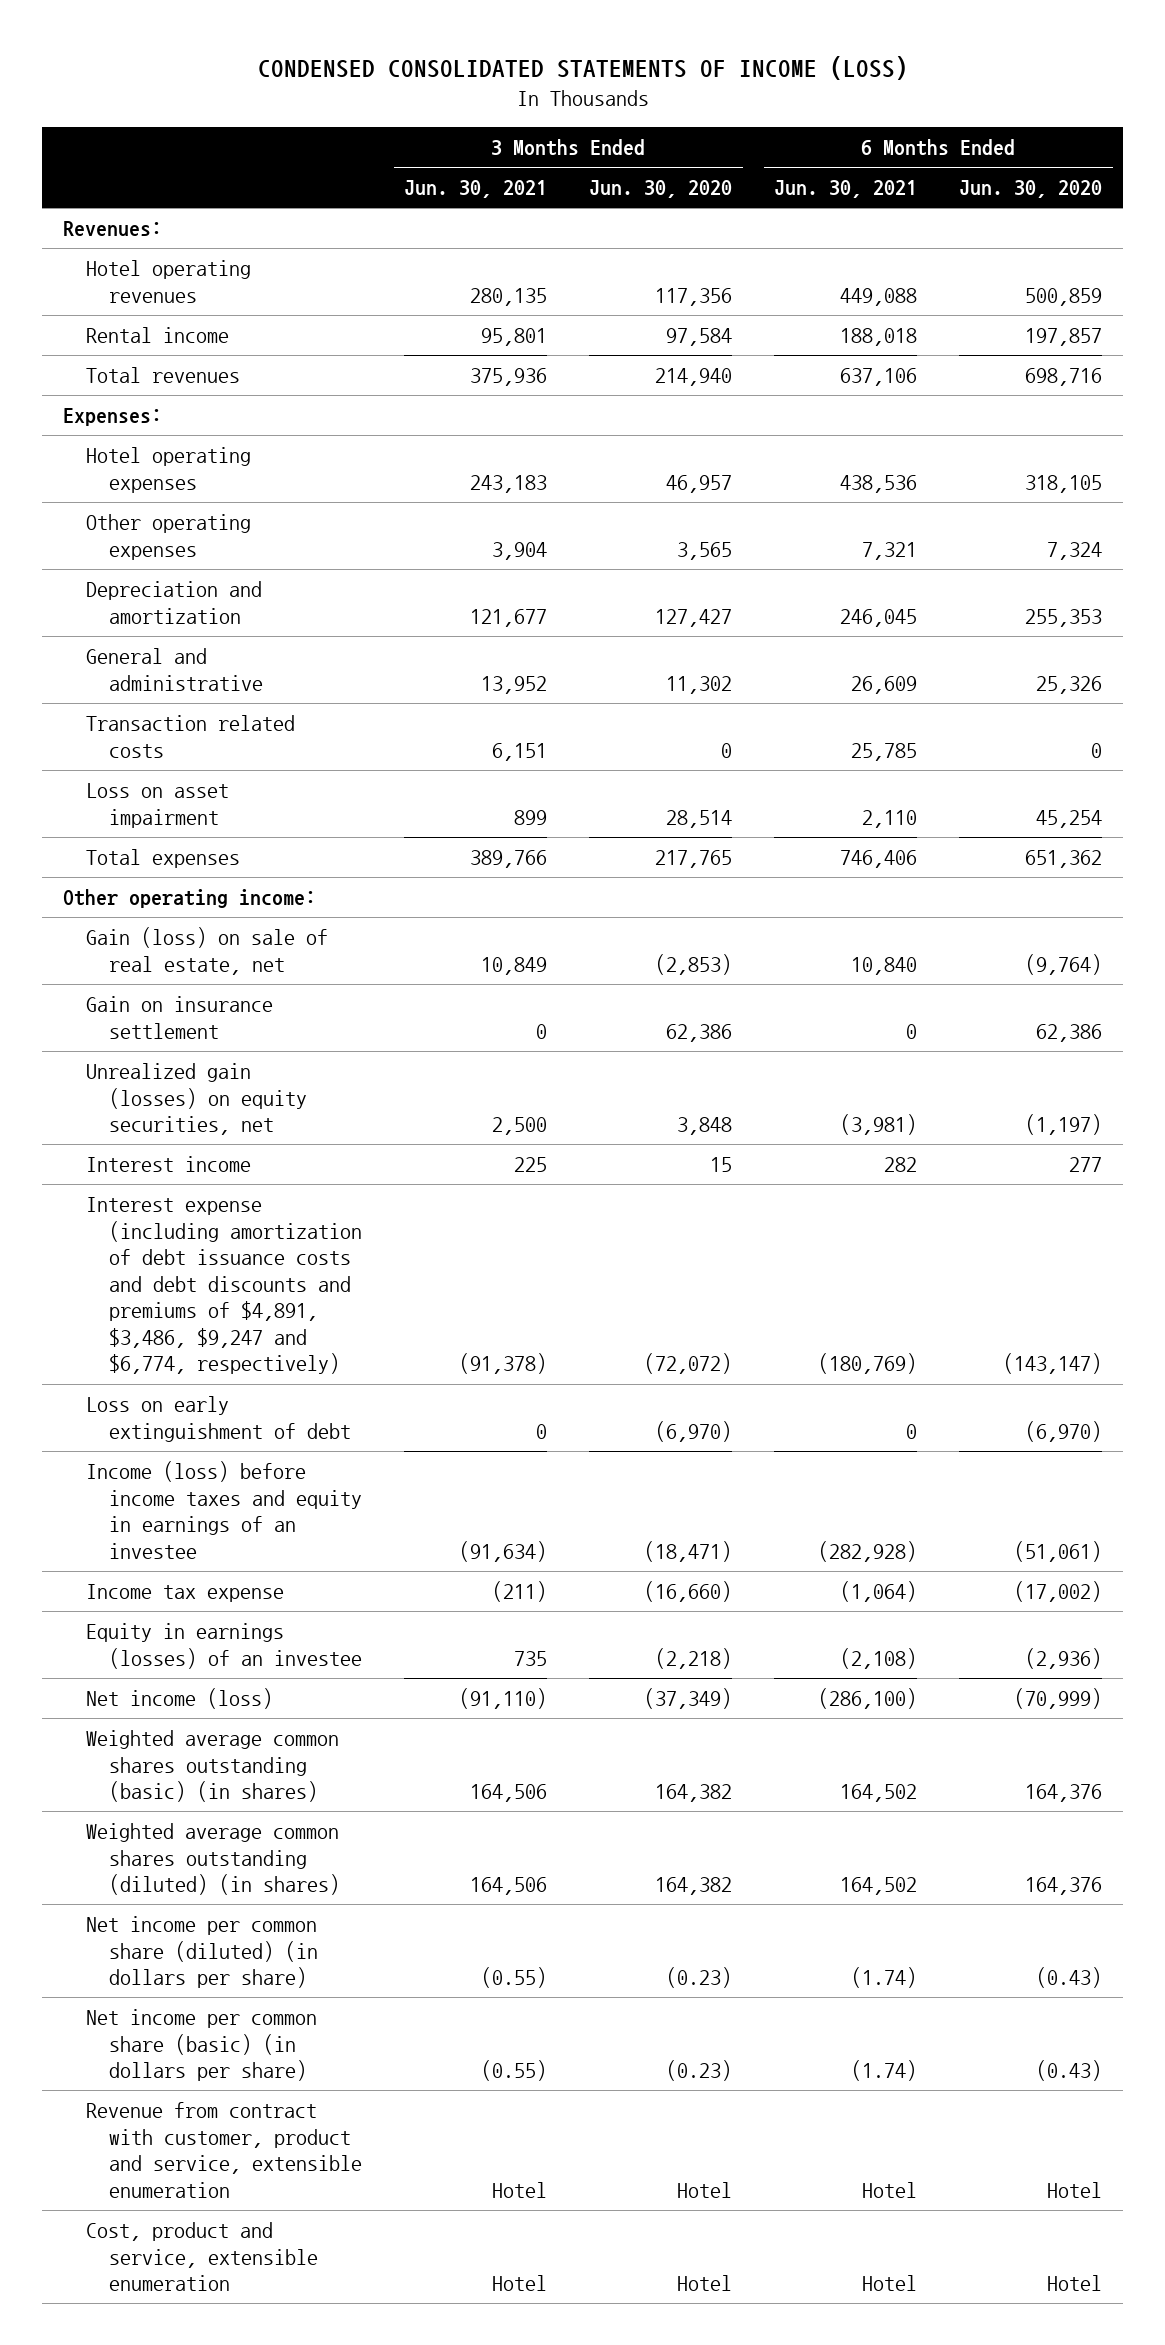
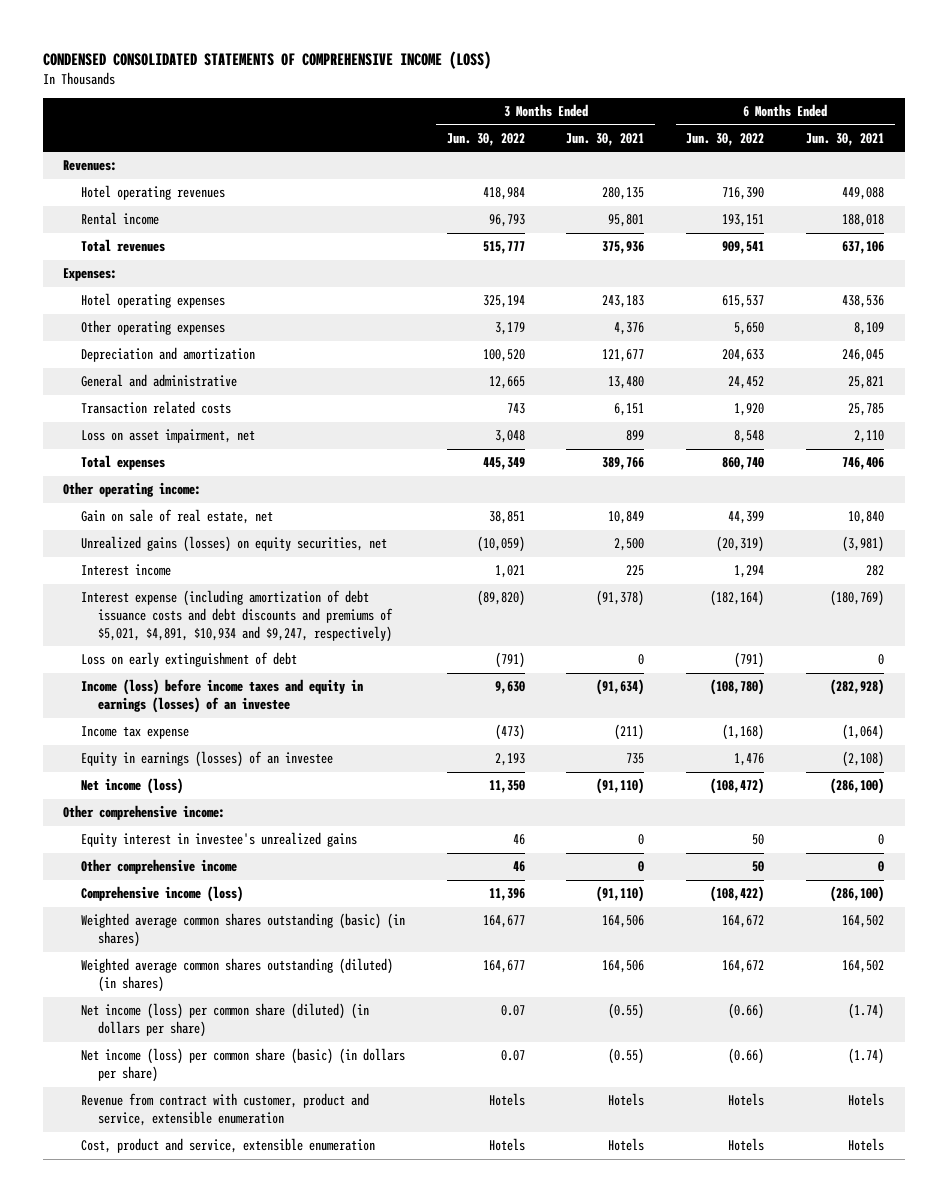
[257,55,908,80] CONDENSED CONSOLIDATED STATEMENTS OF INCOME (LOSS) -> [42,50,491,69] CONDENSED CONSOLIDATED STATEMENTS OF COMPREHENSIVE INCOME (LOSS)
[589,180,733,199] Jun. 30, 2020 -> none
[959,180,1103,199] Jun. 30, 2020 -> none
none -> [446,132,525,146] Jun. 30, 2022
none -> [686,132,765,146] Jun. 30, 2022
[492,541,548,560] 3,904 -> [614,322,645,336] 4,376
[862,541,918,560] 7,321 -> [854,322,885,336] 8,109
[481,675,548,694] 13,952 -> [608,376,645,390] 13,480
[851,675,918,694] 26,609 -> [848,376,885,390] 25,821
[86,783,230,828] Loss on asset impairment -> [80,429,255,444] Loss on asset impairment, net
[86,996,274,1039] Gain on insurance settlement -> none
[86,927,329,975] Gain (loss) on sale of real estate, net -> [80,509,273,525] Gain on sale of real estate, net
[86,1063,308,1136] Unrealized gain (losses) on equity securities, net -> [80,536,387,553] Unrealized gains (losses) on equity securities, net
[86,1197,363,1375] Interest expense (including amortization of debt issuance costs and debt discounts and premiums of $4,891, $3,486, $9,247 and $6,774, respectively) -> [80,590,394,643] Interest expense (including amortization of debt issuance costs and debt discounts and premiums of $5,021, $4,891, $10,934 and $9,247, respectively)
[86,1461,363,1559] Income (loss) before income taxes and equity in earnings of an investee -> [80,679,363,714] Income (loss) before income taxes and equity in earnings (losses) of an investee
none -> [63,805,226,821] Other comprehensive income:
none -> [80,832,357,848] Equity interest in investee's unrealized gains
none -> [80,859,237,875] Other comprehensive income
none -> [80,886,243,903] Comprehensive income (loss)
[86,1916,319,1989] Net income per common share (diluted) (in dollars per share) -> [80,1003,369,1038] Net income (loss) per common share (diluted) (in dollars per share)
[86,2009,318,2082] Net income per common share (basic) (in dollars per share) -> [80,1048,405,1083] Net income (loss) per common share (basic) (in dollars per share)
[492,2181,548,2198] Hotel -> [608,1093,645,1107] Hotels
[862,2181,918,2198] Hotel -> [848,1093,885,1107] Hotels
[492,2275,548,2292] Hotel -> [608,1138,645,1152] Hotels
[862,2275,918,2292] Hotel -> [848,1138,885,1152] Hotels

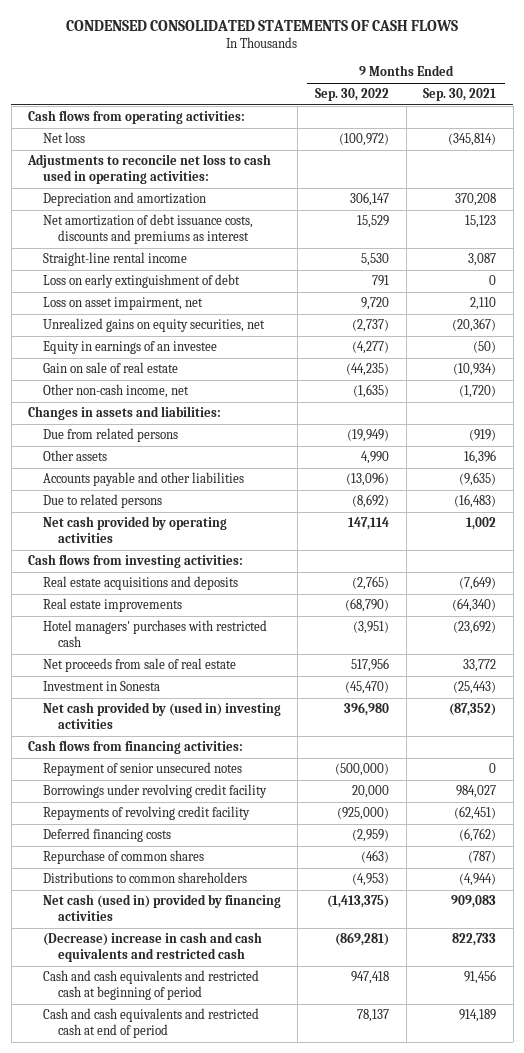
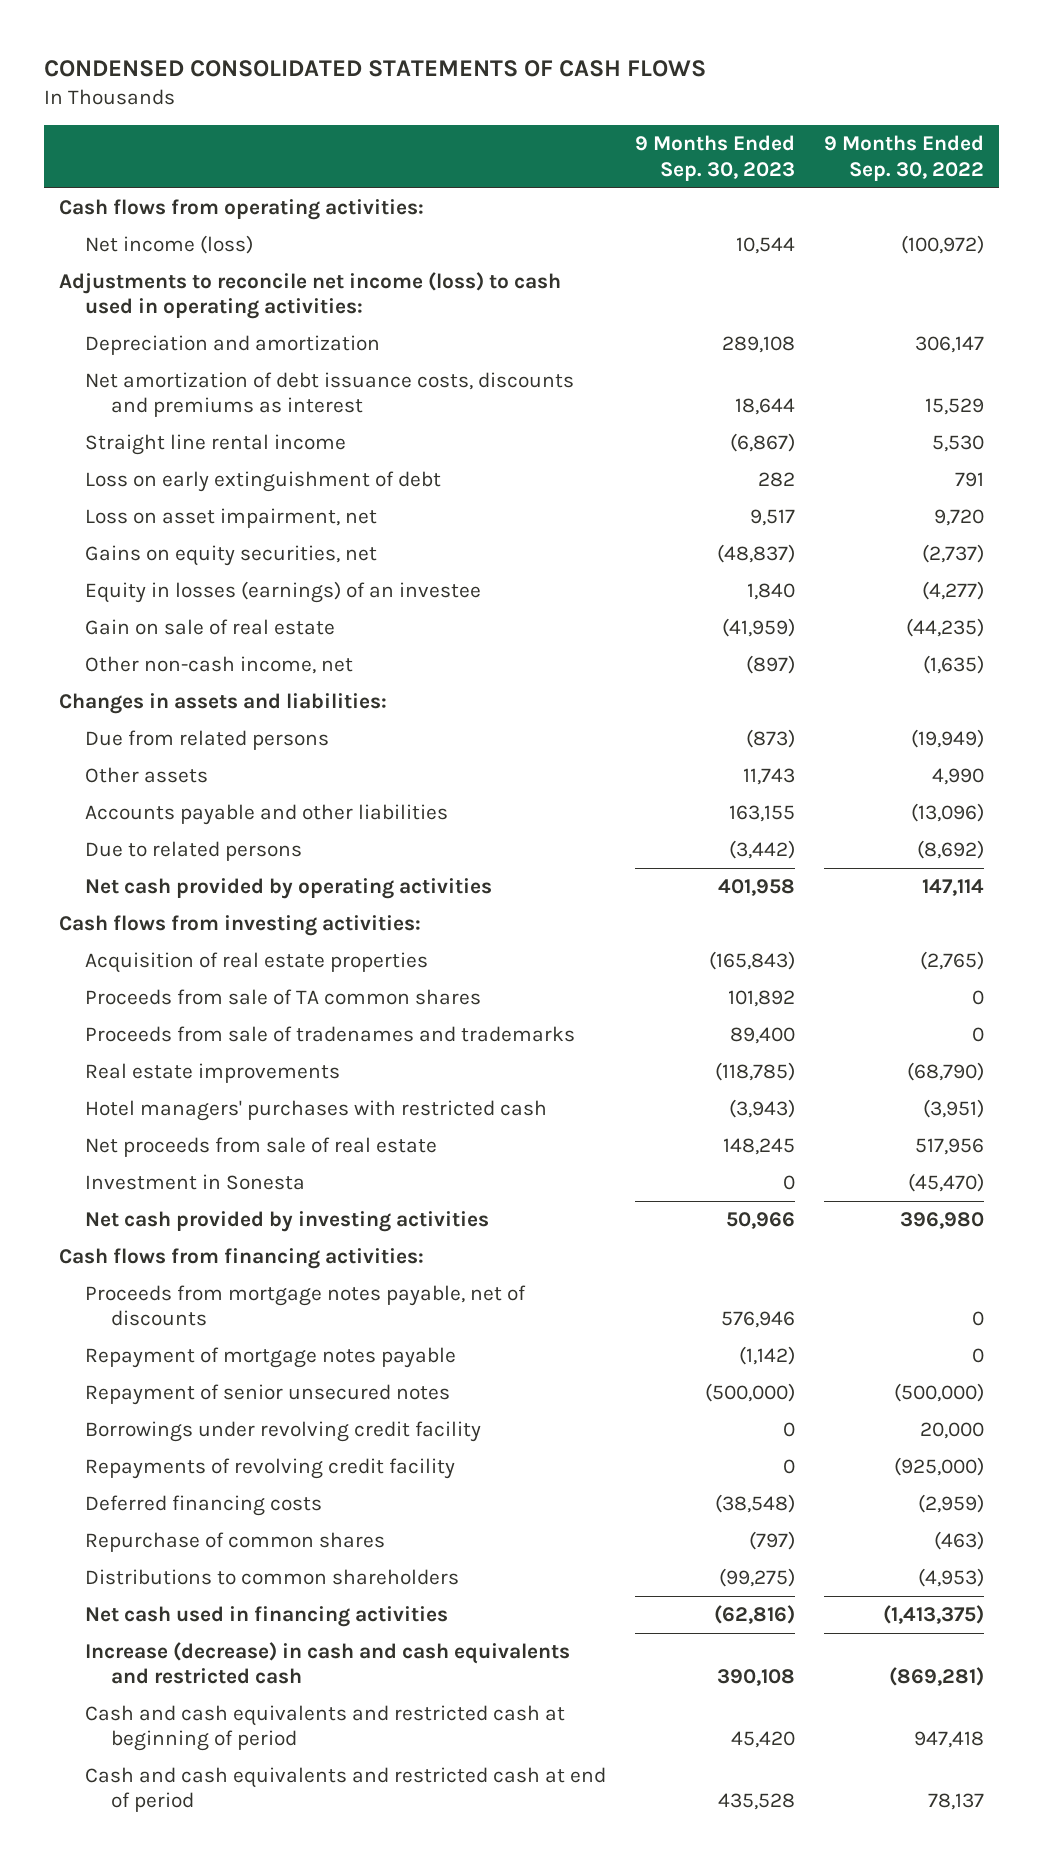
[423,88,497,102] Sep. 30, 2021 -> none
none -> [635,135,796,181] 9 Months Ended Sep. 30, 2023
[42,132,85,144] Net loss -> [84,234,253,254] Net income (loss)
[27,154,272,185] Adjustments to reconcile net loss to cash used in operating activities: -> [58,271,561,320] Adjustments to reconcile net income (loss) to cash used in operating activities:
[42,252,187,267] Straight-line rental income -> [84,433,346,455] Straight line rental income
[42,318,265,333] Unrealized gains on equity securities, net -> [84,544,377,566] Gains on equity securities, net
[42,341,217,355] Equity in earnings of an investee -> [84,580,481,603] Equity in losses (earnings) of an investee
[42,576,238,591] Real estate acquisitions and deposits -> [84,951,428,973] Acquisition of real estate properties
none -> [84,988,481,1005] Proceeds from sale of TA common shares
none -> [84,1025,575,1042] Proceeds from sale of tradenames and trademarks
[42,702,281,730] Net cash provided by (used in) investing activities -> [84,1210,489,1232] Net cash provided by investing activities
none -> [84,1284,526,1327] Proceeds from mortgage notes payable, net of discounts
none -> [84,1346,456,1368] Repayment of mortgage notes payable
[42,894,281,922] Net cash (used in) provided by financing activities -> [84,1605,448,1627] Net cash used in financing activities
[42,932,262,963] (Decrease) increase in cash and cash equivalents and restricted cash -> [84,1641,570,1685] Increase (decrease) in cash and cash equivalents and restricted cash

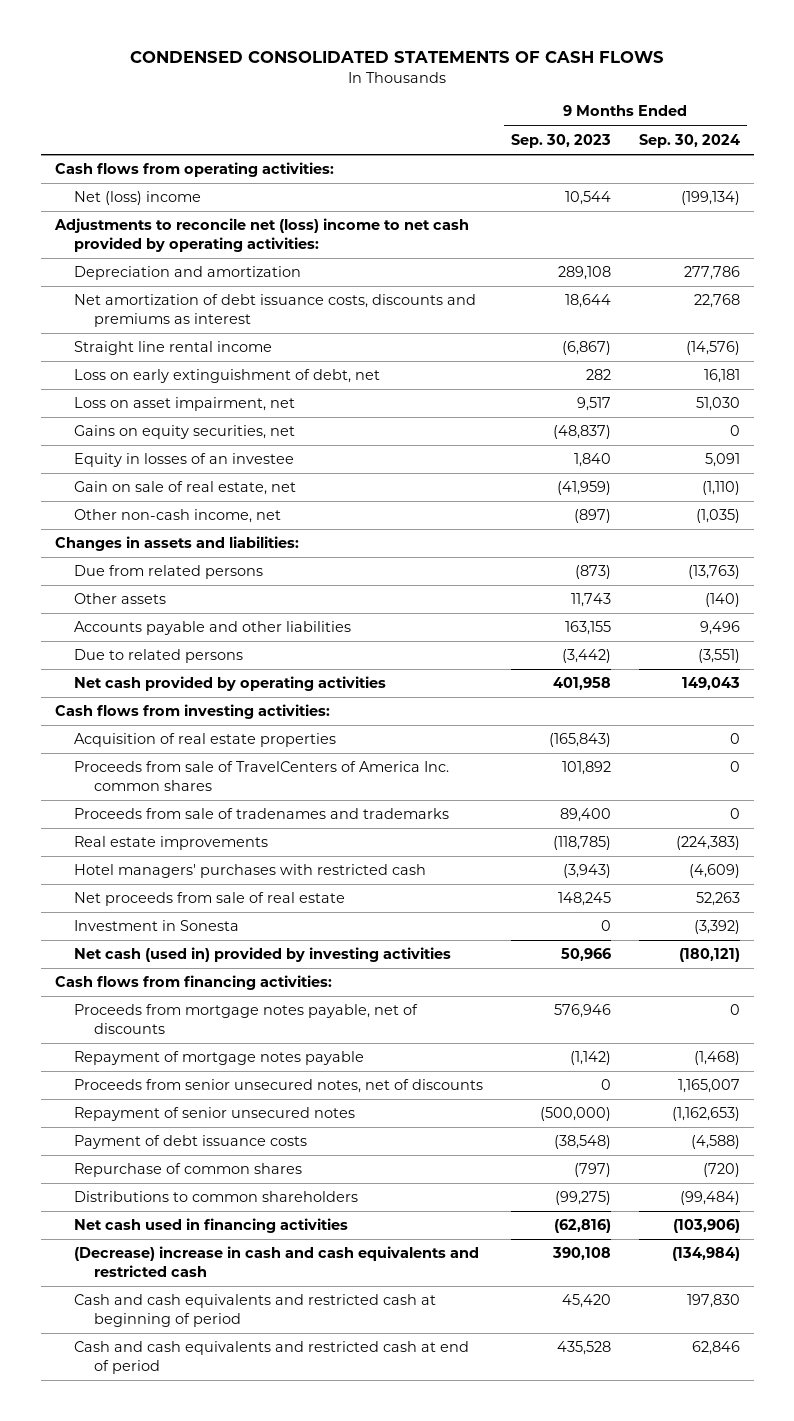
[824,135,985,181] 9 Months Ended Sep. 30, 2022 -> none
none -> [638,133,740,148] Sep. 30, 2024
[84,234,253,254] Net income (loss) -> [74,191,202,206] Net (loss) income
[58,271,561,320] Adjustments to reconcile net income (loss) to cash used in operating activities: -> [53,218,469,252] Adjustments to reconcile net (loss) income to net cash provided by operating activities:
[84,470,441,492] Loss on early extinguishment of debt -> [74,369,381,384] Loss on early extinguishment of debt, net
[84,580,481,603] Equity in losses (earnings) of an investee -> [74,453,295,468] Equity in losses of an investee
[84,618,335,635] Gain on sale of real estate -> [74,481,297,496] Gain on sale of real estate, net
[84,988,481,1005] Proceeds from sale of TA common shares -> [74,761,450,791] Proceeds from sale of TravelCenters of America Inc. common shares
[84,1210,489,1232] Net cash provided by investing activities -> [74,947,452,963] Net cash (used in) provided by investing activities
none -> [74,1079,484,1094] Proceeds from senior unsecured notes, net of discounts
[84,1420,481,1442] Borrowings under revolving credit facility -> none
[84,1457,455,1479] Repayments of revolving credit facility -> none
[84,1494,322,1516] Deferred financing costs -> [74,1135,308,1150] Payment of debt issuance costs
[84,1641,570,1685] Increase (decrease) in cash and cash equivalents and restricted cash -> [74,1246,480,1277] (Decrease) increase in cash and cash equivalents and restricted cash

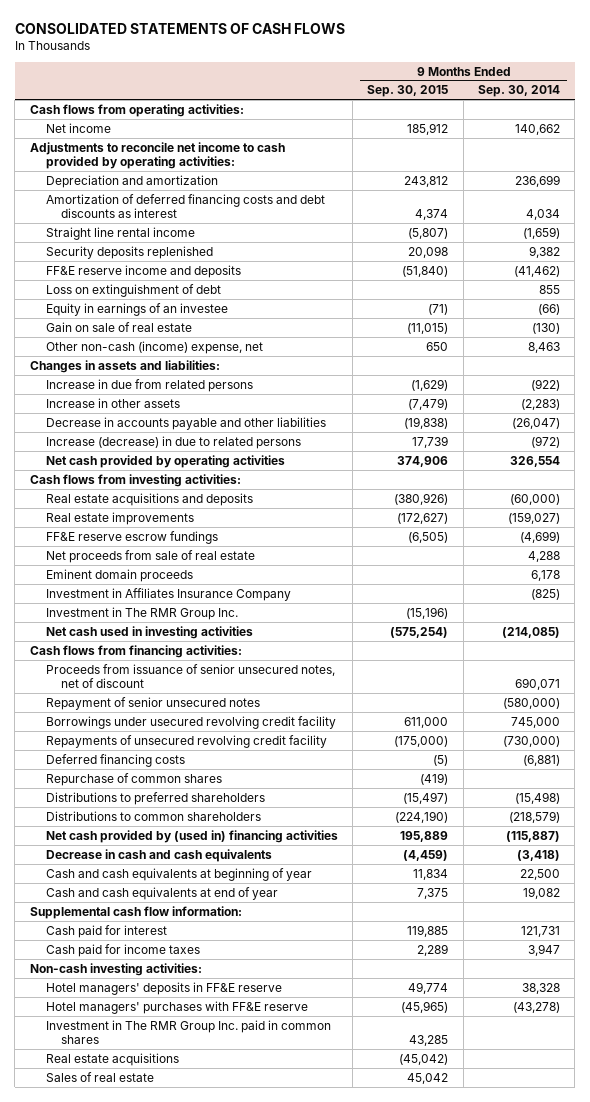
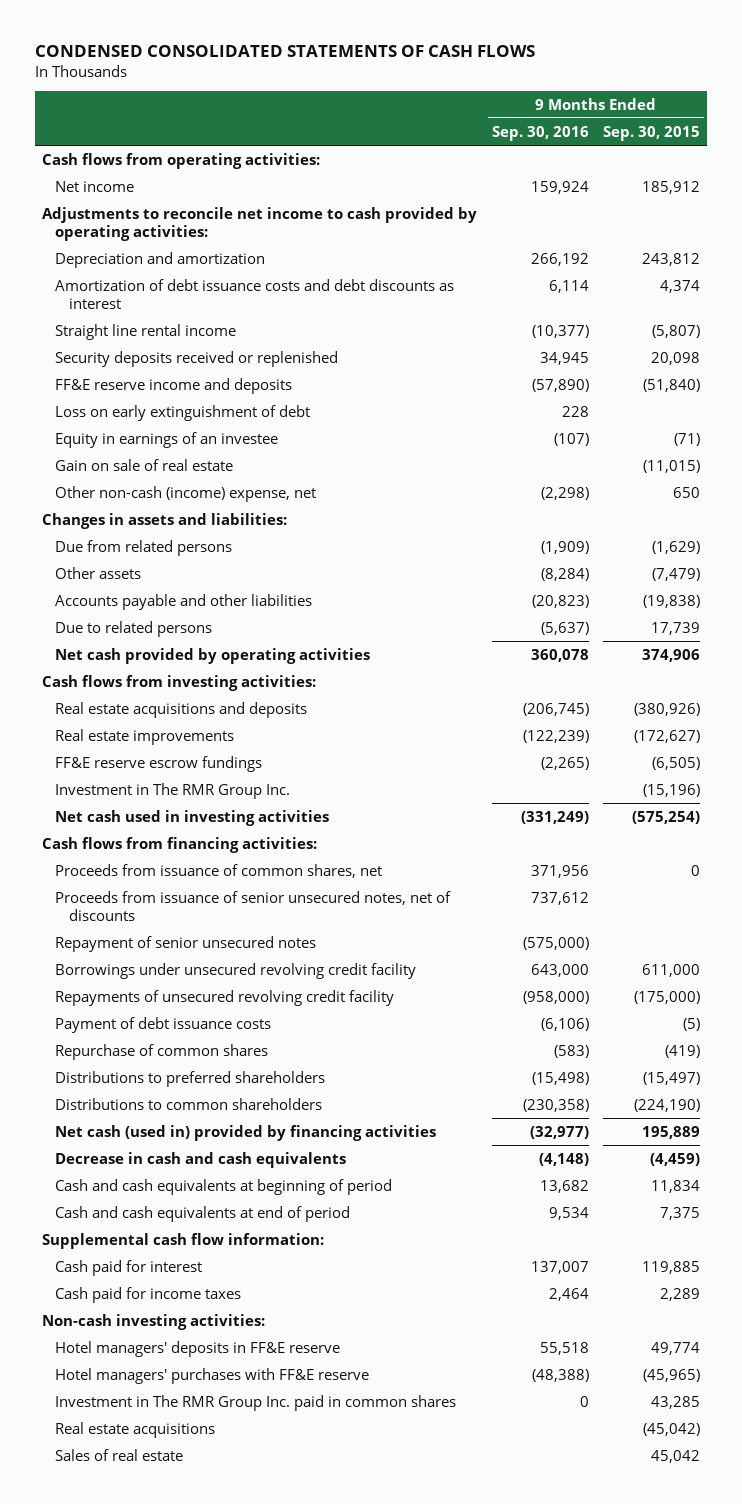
[14,22,345,34] CONSOLIDATED STATEMENTS OF CASH FLOWS -> [34,45,535,58] CONDENSED CONSOLIDATED STATEMENTS OF CASH FLOWS
[477,85,560,98] Sep. 30, 2014 -> none
none -> [491,125,589,141] Sep. 30, 2016
[45,193,325,219] Amortization of deferred financing costs and debt discounts as interest -> [55,278,455,309] Amortization of debt issuance costs and debt discounts as interest
[45,245,213,259] Security deposits replenished -> [55,350,339,367] Security deposits received or replenished
[45,283,221,297] Loss on extinguishment of debt -> [55,404,311,421] Loss on early extinguishment of debt
[45,378,253,392] Increase in due from related persons -> [55,539,233,556] Due from related persons
[45,397,180,408] Increase in other assets -> [55,566,142,579] Other assets
[45,416,326,430] Decrease in accounts payable and other liabilities -> [55,593,313,610] Accounts payable and other liabilities
[45,435,301,449] Increase (decrease) in due to related persons -> [55,620,213,637] Due to related persons
[45,549,255,563] Net proceeds from sale of real estate -> none
[45,568,193,582] Eminent domain proceeds -> none
[45,587,291,601] Investment in Affiliates Insurance Company -> none
none -> [55,863,383,878] Proceeds from issuance of common shares, net
[45,663,335,689] Proceeds from issuance of senior unsecured notes, net of discount -> [55,890,452,921] Proceeds from issuance of senior unsecured notes, net of discounts
[45,715,336,729] Borrowings under usecured revolving credit facility -> [55,962,417,979] Borrowings under unsecured revolving credit facility
[45,753,185,767] Deferred financing costs -> [55,1016,272,1033] Payment of debt issuance costs
[45,829,338,843] Net cash provided by (used in) financing activities -> [55,1124,437,1141] Net cash (used in) provided by financing activities
[45,867,312,881] Cash and cash equivalents at beginning of year -> [55,1178,393,1195] Cash and cash equivalents at beginning of period
[45,886,278,900] Cash and cash equivalents at end of year -> [55,1205,351,1222] Cash and cash equivalents at end of period

